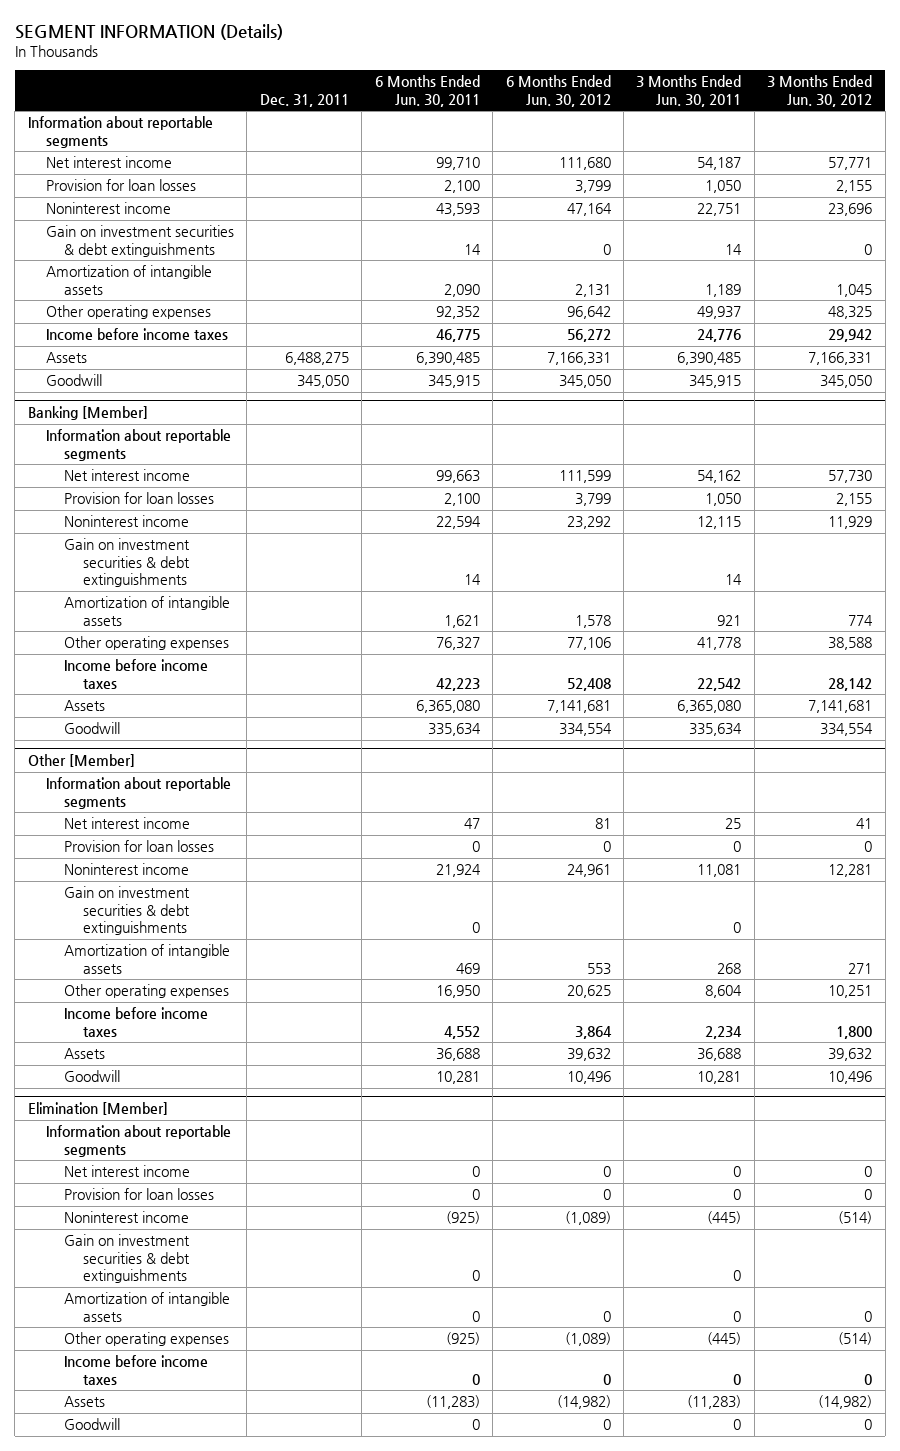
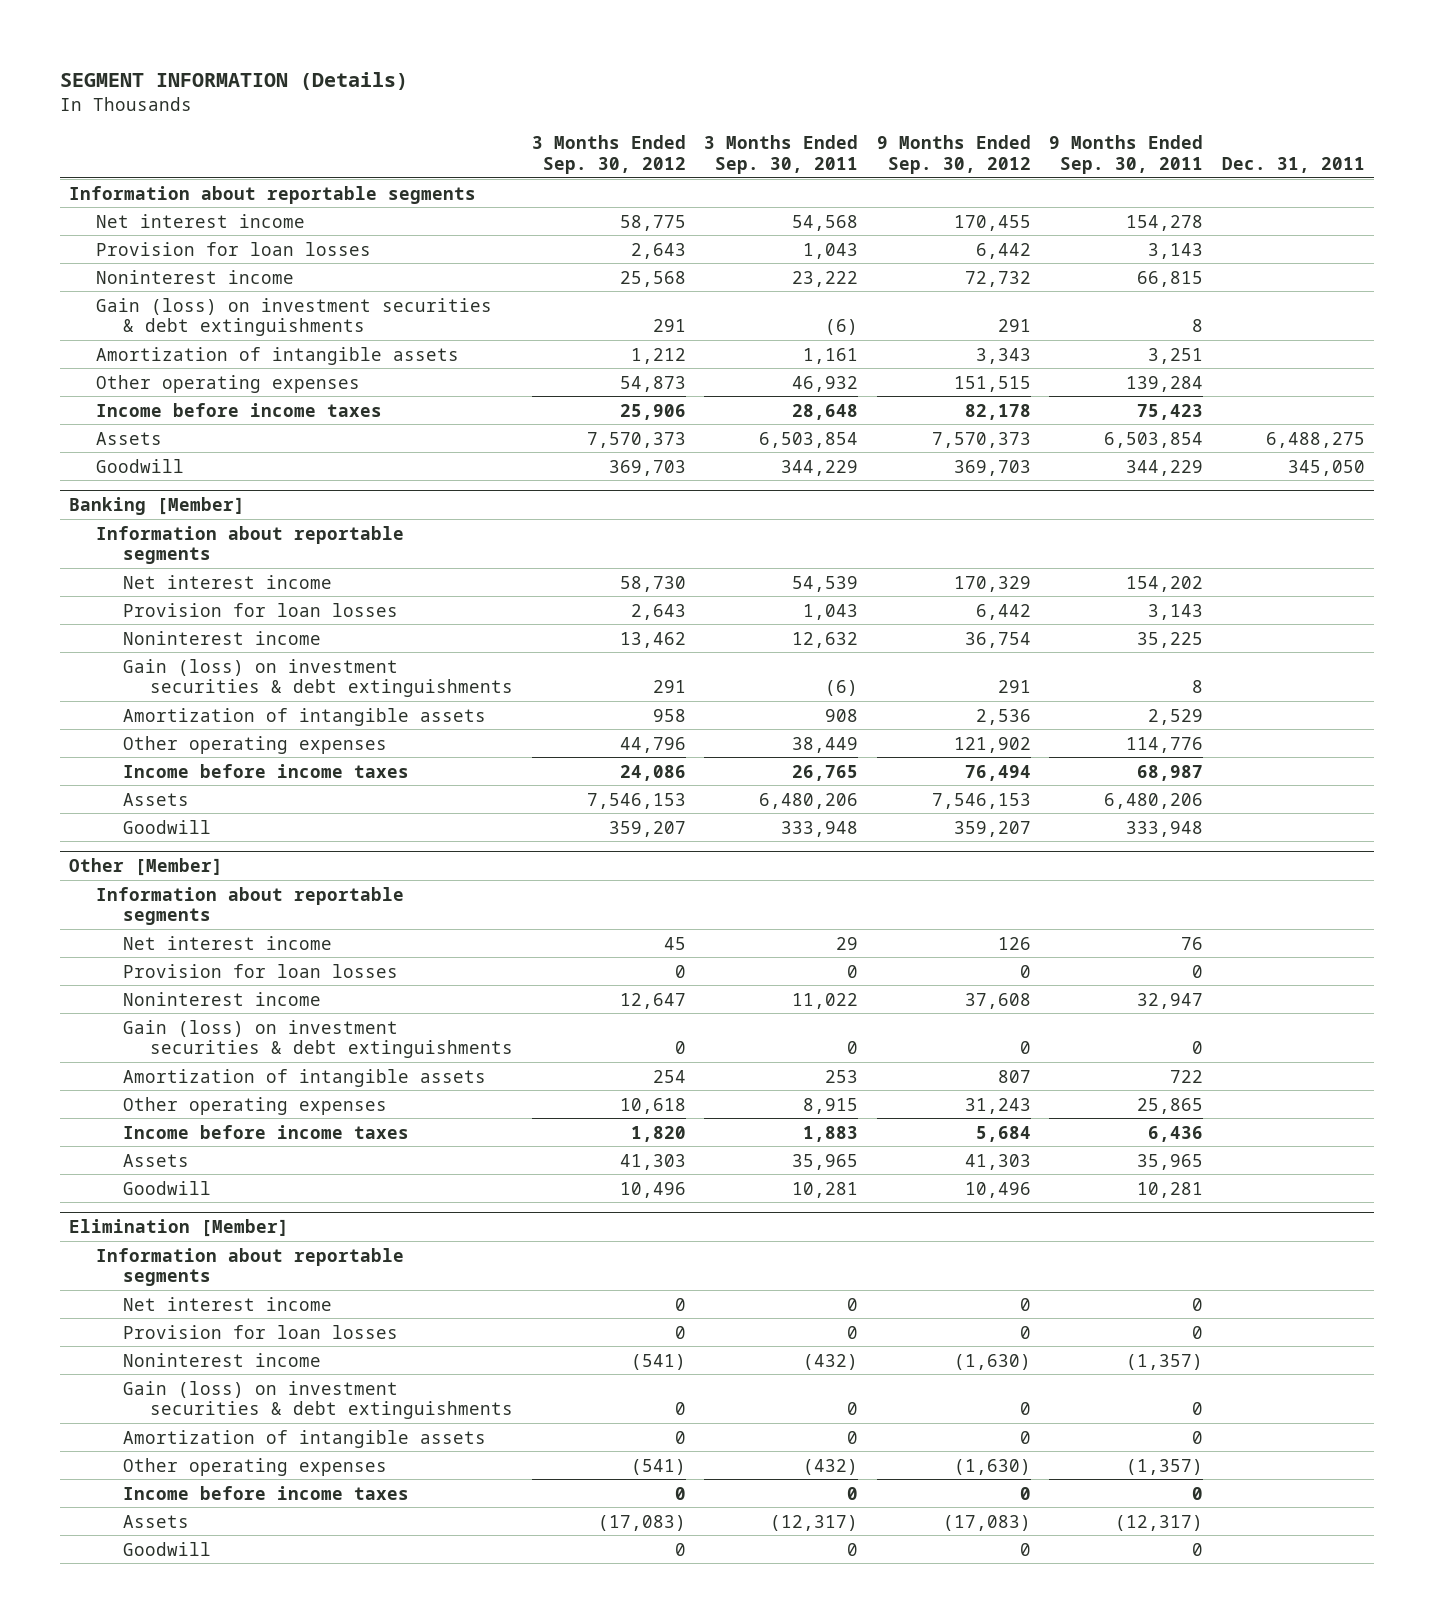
[374,75,480,107] 6 Months Ended Jun. 30, 2011 -> none
[505,75,611,107] 6 Months Ended Jun. 30, 2012 -> none
[636,75,742,107] 3 Months Ended Jun. 30, 2011 -> none
[767,75,873,107] 3 Months Ended Jun. 30, 2012 -> none
none -> [531,135,686,174] 3 Months Ended Sep. 30, 2012
none -> [704,135,859,174] 3 Months Ended Sep. 30, 2011
none -> [876,135,1031,174] 9 Months Ended Sep. 30, 2012
none -> [1049,135,1204,174] 9 Months Ended Sep. 30, 2011
[45,225,234,257] Gain on investment securities & debt extinguishments -> [96,297,493,337] Gain (loss) on investment securities & debt extinguishments
[64,538,191,588] Gain on investment securities & debt extinguishments -> [123,658,514,698] Gain (loss) on investment securities & debt extinguishments
[64,886,191,936] Gain on investment securities & debt extinguishments -> [123,1019,514,1059] Gain (loss) on investment securities & debt extinguishments
[64,1234,191,1284] Gain on investment securities & debt extinguishments -> [123,1380,514,1420] Gain (loss) on investment securities & debt extinguishments

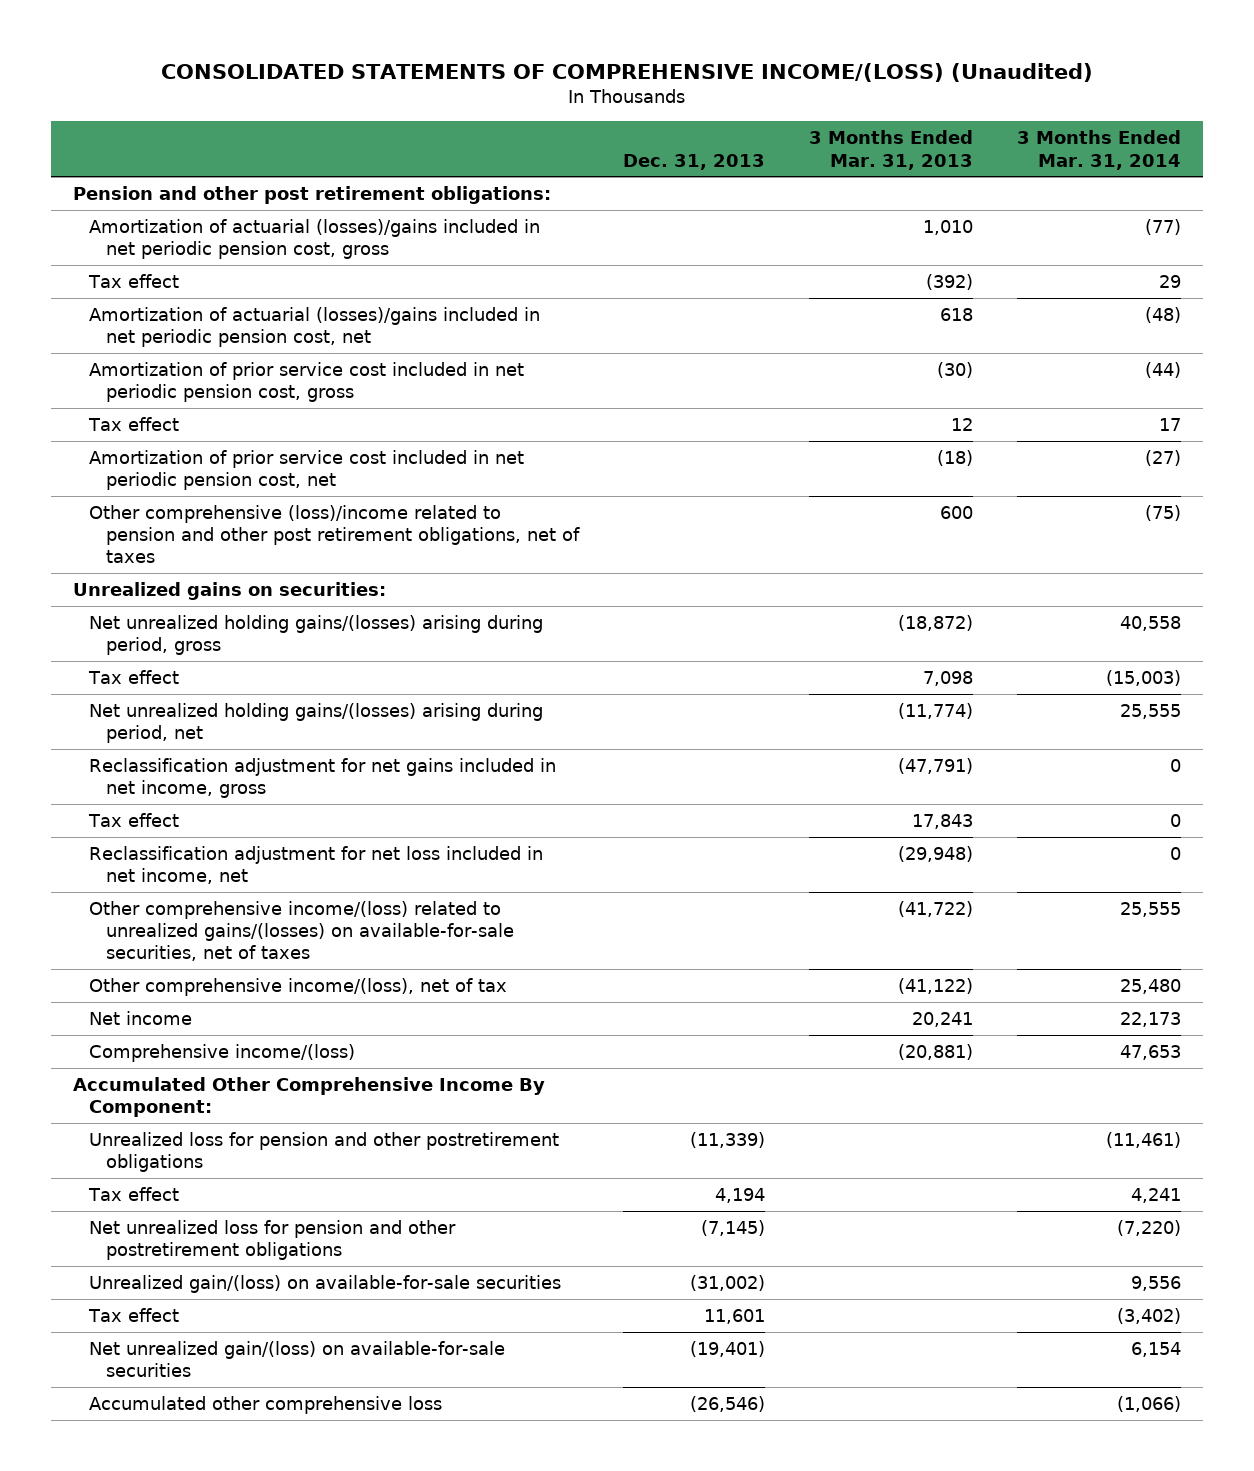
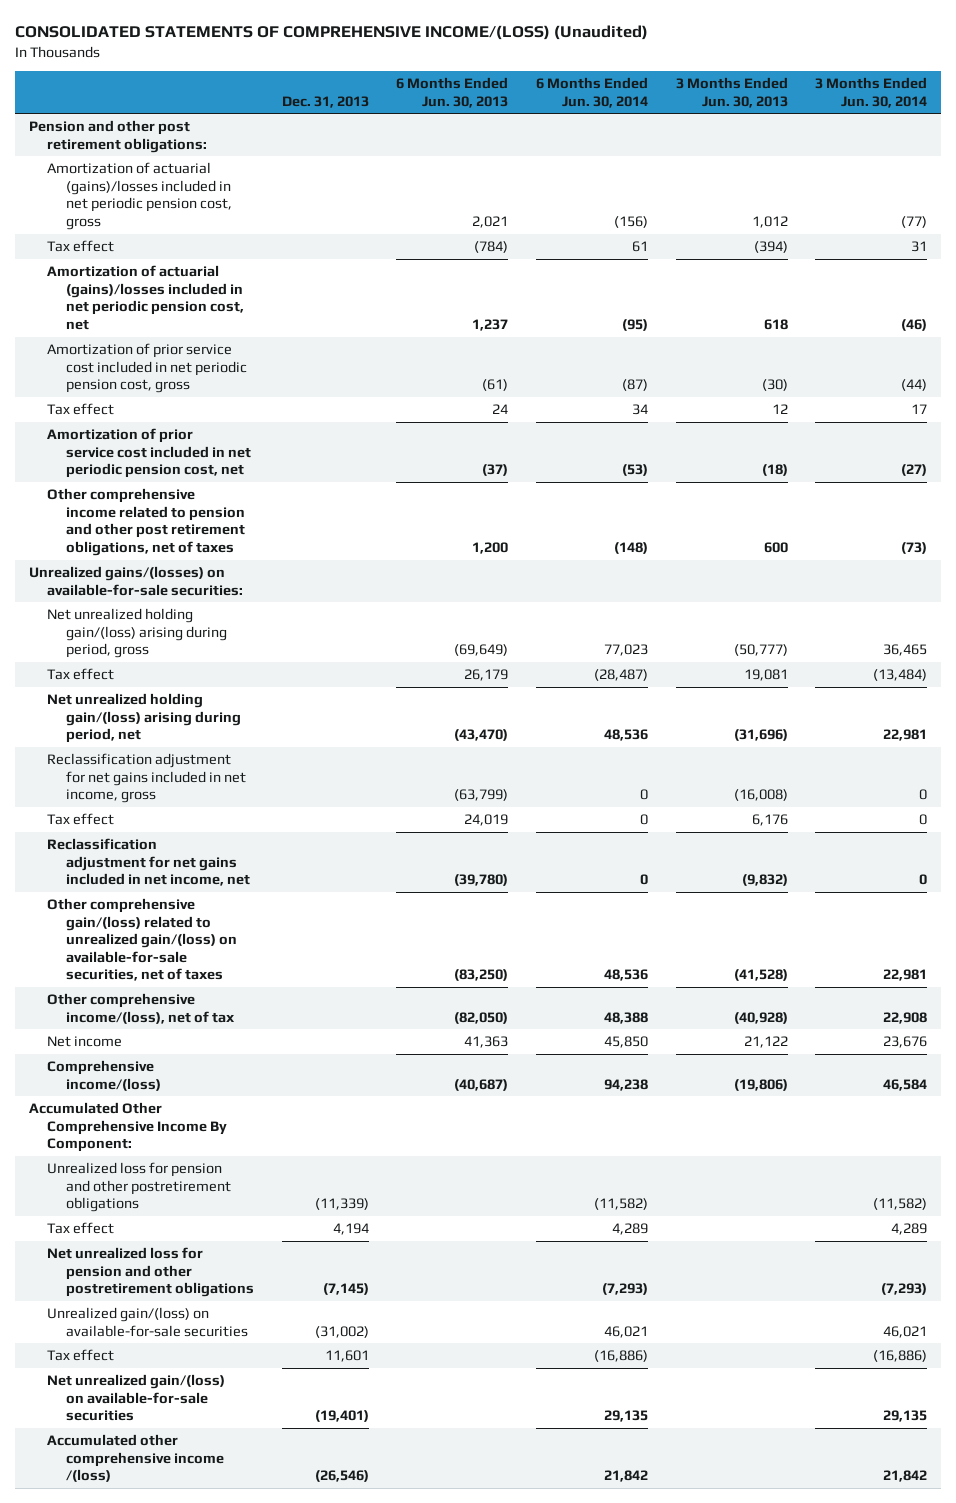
[808,130,973,170] 3 Months Ended Mar. 31, 2013 -> none
[1016,130,1181,170] 3 Months Ended Mar. 31, 2014 -> none
none -> [396,76,509,108] 6 Months Ended Jun. 30, 2013
none -> [536,76,649,108] 6 Months Ended Jun. 30, 2014
none -> [675,76,788,108] 3 Months Ended Jun. 30, 2013
none -> [815,76,928,108] 3 Months Ended Jun. 30, 2014
[89,219,541,260] Amortization of actuarial (losses)/gains included in net periodic pension cost, gross -> [47,162,233,230] Amortization of actuarial (gains)/losses included in net periodic pension cost, gross
[89,307,541,348] Amortization of actuarial (losses)/gains included in net periodic pension cost, net -> [47,265,245,330] Amortization of actuarial (gains)/losses included in net periodic pension cost, net
[89,505,580,564] Other comprehensive (loss)/income related to pension and other post retirement obligations, net of taxes -> [47,488,246,556] Other comprehensive income related to pension and other post retirement obligations, net of taxes
[72,582,386,601] Unrealized gains on securities: -> [28,566,244,596] Unrealized gains/(losses) on available-for-sale securities:
[89,615,544,656] Net unrealized holding gains/(losses) arising during period, gross -> [47,608,228,659] Net unrealized holding gain/(loss) arising during period, gross
[89,703,544,744] Net unrealized holding gains/(losses) arising during period, net -> [47,693,242,744] Net unrealized holding gain/(loss) arising during period, net
[89,846,544,885] Reclassification adjustment for net loss included in net income, net -> [47,838,251,887] Reclassification adjustment for net gains included in net income, net
[89,901,514,962] Other comprehensive income/(loss) related to unrealized gains/(losses) on available-for-sale securities, net of taxes -> [47,898,238,982] Other comprehensive gain/(loss) related to unrealized gain/(loss) on available-for-sale securities, net of taxes
[89,1396,443,1415] Accumulated other comprehensive loss -> [47,1434,225,1483] Accumulated other comprehensive income /(loss)

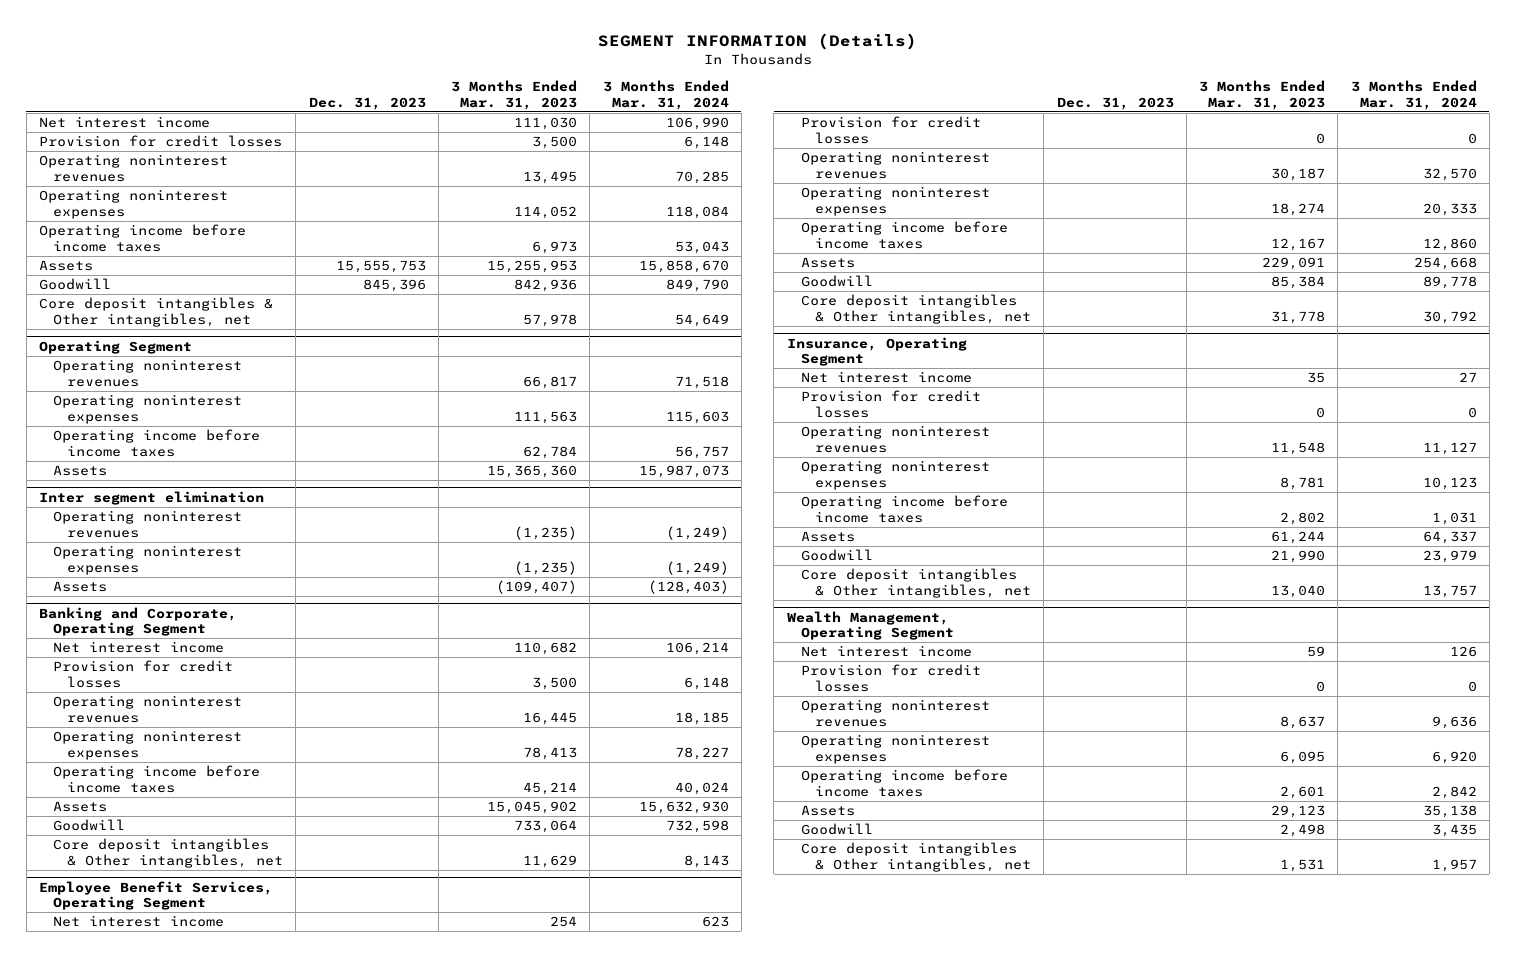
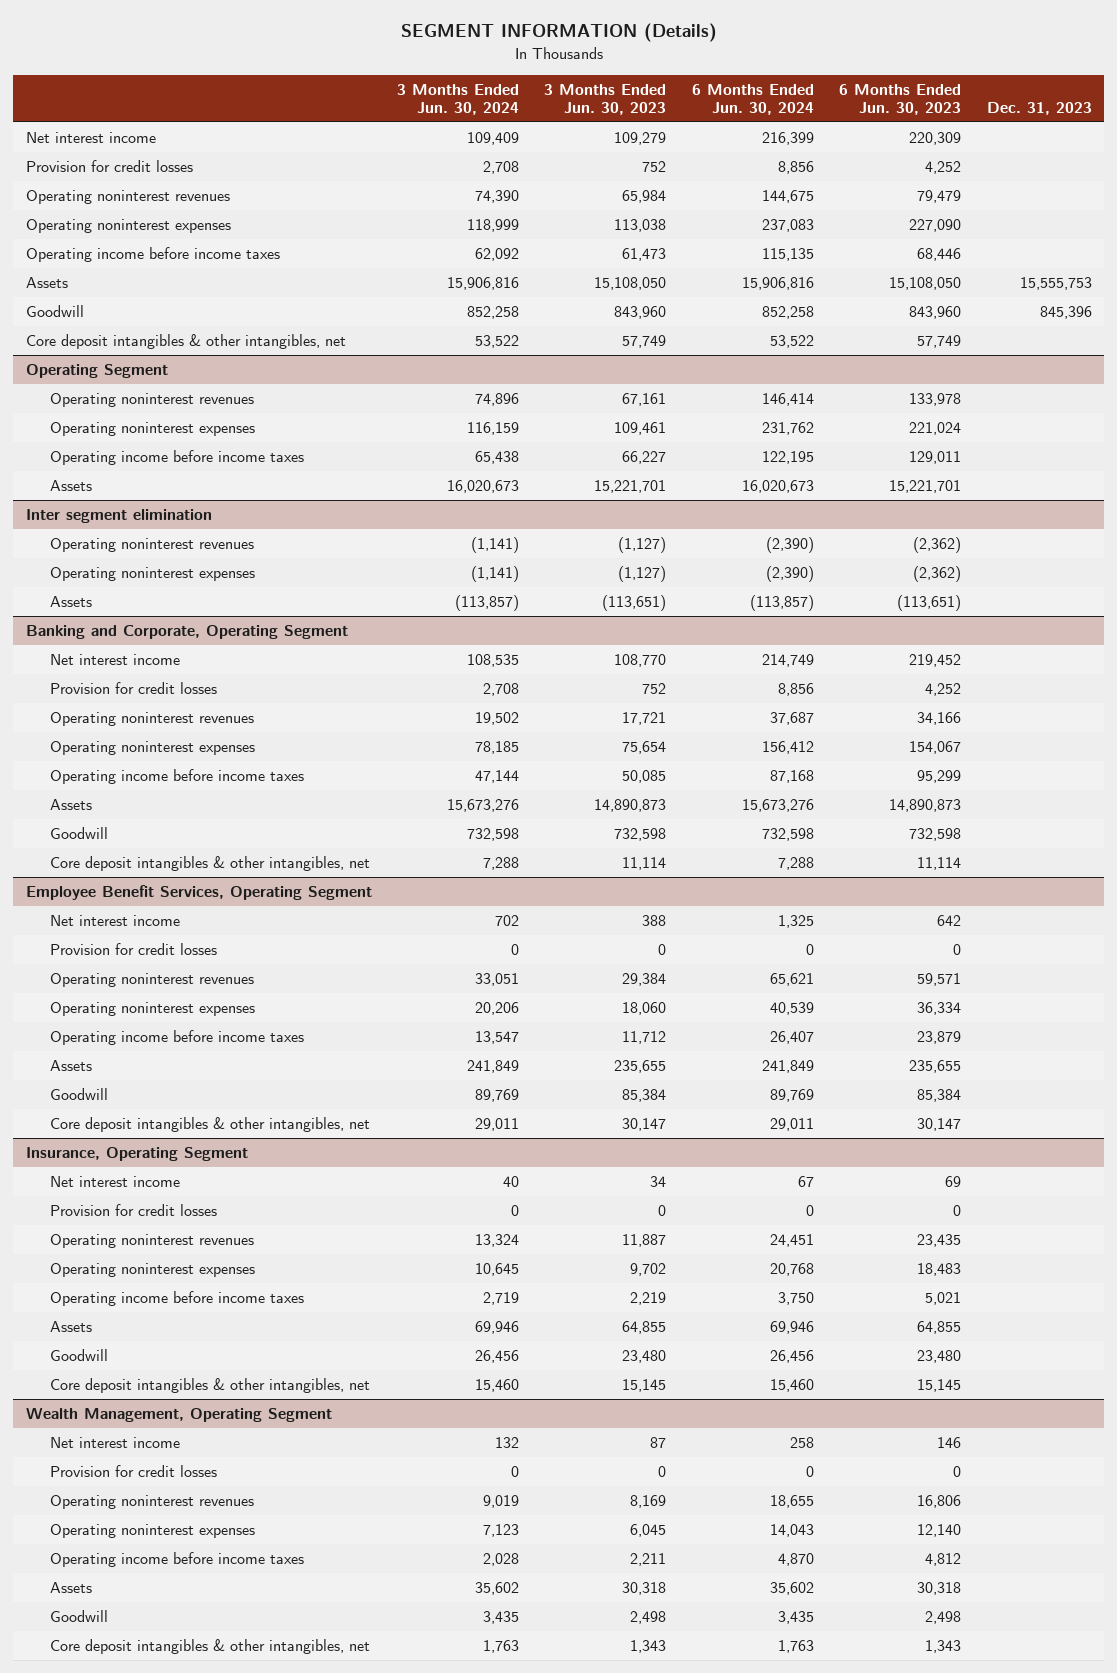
[451,80,578,110] 3 Months Ended Mar. 31, 2023 -> none
[602,80,729,110] 3 Months Ended Mar. 31, 2024 -> none
none -> [397,83,520,115] 3 Months Ended Jun. 30, 2024
none -> [544,83,667,115] 3 Months Ended Jun. 30, 2023
none -> [691,83,814,115] 6 Months Ended Jun. 30, 2024
none -> [839,83,962,115] 6 Months Ended Jun. 30, 2023
[38,297,273,327] Core deposit intangibles & Other intangibles, net -> [25,334,346,350] Core deposit intangibles & other intangibles, net
[53,838,284,868] Core deposit intangibles & Other intangibles, net -> [50,856,371,872] Core deposit intangibles & other intangibles, net
[800,294,1032,324] Core deposit intangibles & Other intangibles, net -> [50,1117,371,1133] Core deposit intangibles & other intangibles, net
[800,568,1032,598] Core deposit intangibles & Other intangibles, net -> [50,1378,371,1394] Core deposit intangibles & other intangibles, net
[800,842,1032,872] Core deposit intangibles & Other intangibles, net -> [50,1639,371,1655] Core deposit intangibles & other intangibles, net

